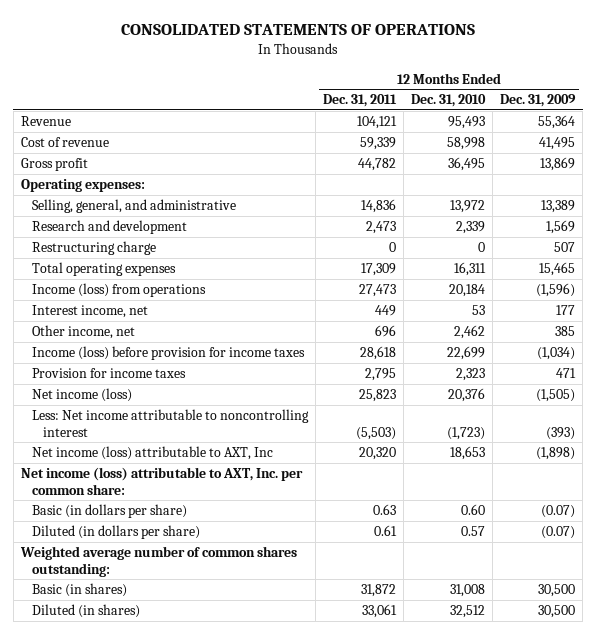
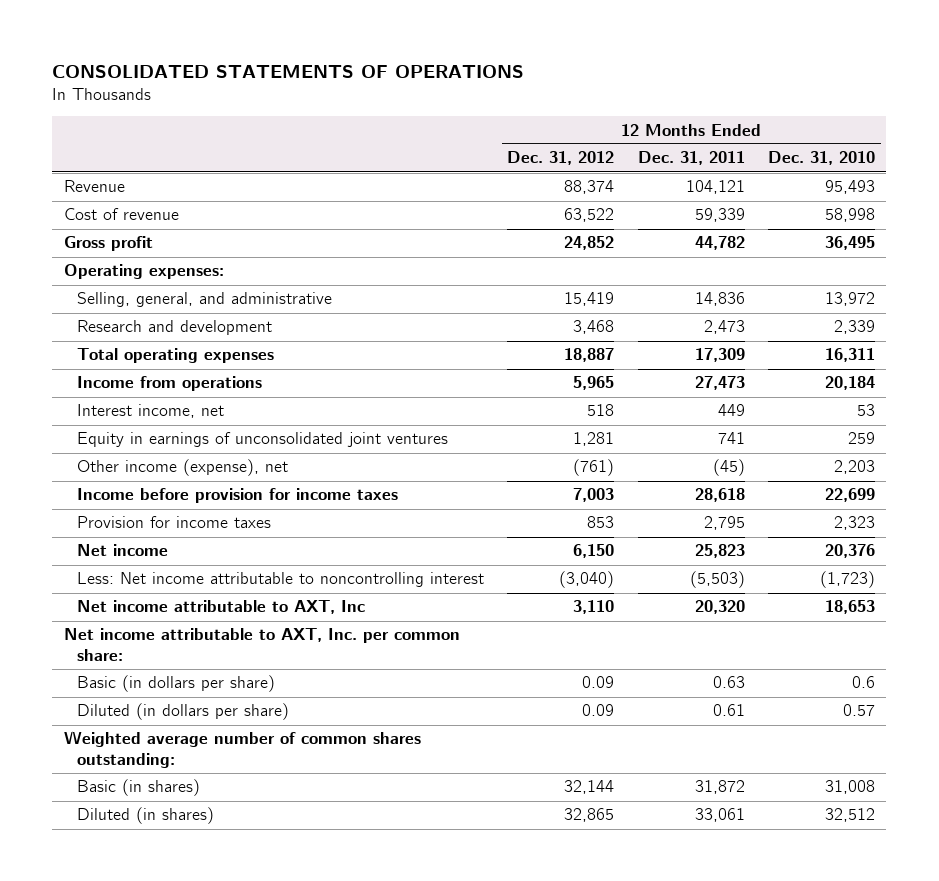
[500,94,577,108] Dec. 31, 2009 -> none
none -> [507,151,615,166] Dec. 31, 2012
[32,241,157,256] Restructuring charge -> none
[32,283,207,298] Income (loss) from operations -> [77,376,263,392] Income from operations
none -> [77,432,449,448] Equity in earnings of unconsolidated joint ventures
[32,325,136,340] Other income, net -> [77,459,289,477] Other income (expense), net
[375,325,397,338] 696 -> [712,459,745,477] (45)
[454,325,486,340] 2,462 -> [833,460,875,475] 2,203
[32,346,306,361] Income (loss) before provision for income taxes -> [77,488,399,504] Income before provision for income taxes
[32,388,133,403] Net income (loss) -> [77,544,169,557] Net income
[32,446,274,461] Net income (loss) attributable to AXT, Inc -> [77,600,366,615] Net income attributable to AXT, Inc
[20,467,303,495] Net income (loss) attributable to AXT, Inc. per common share: -> [63,628,460,661] Net income attributable to AXT, Inc. per common share:
[461,504,486,516] 0.60 -> [851,676,875,689] 0.6

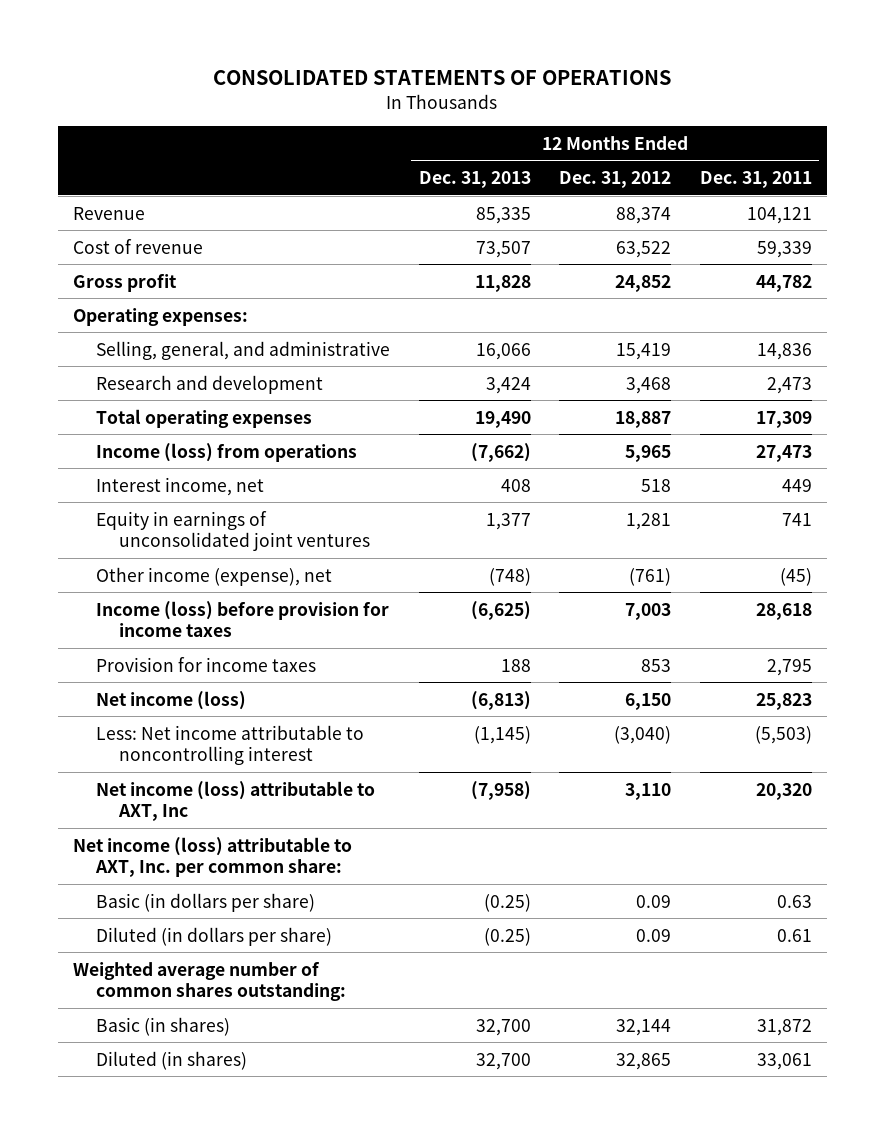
[767,151,875,166] Dec. 31, 2010 -> none
none -> [418,170,531,188] Dec. 31, 2013
[77,376,263,392] Income from operations -> [95,442,357,462] Income (loss) from operations
[77,488,399,504] Income before provision for income taxes -> [95,600,389,638] Income (loss) before provision for income taxes
[77,544,169,557] Net income -> [95,690,246,710] Net income (loss)
[77,600,366,615] Net income attributable to AXT, Inc -> [95,780,375,822] Net income (loss) attributable to AXT, Inc
[63,628,460,661] Net income attributable to AXT, Inc. per common share: -> [72,836,352,878] Net income (loss) attributable to AXT, Inc. per common share:

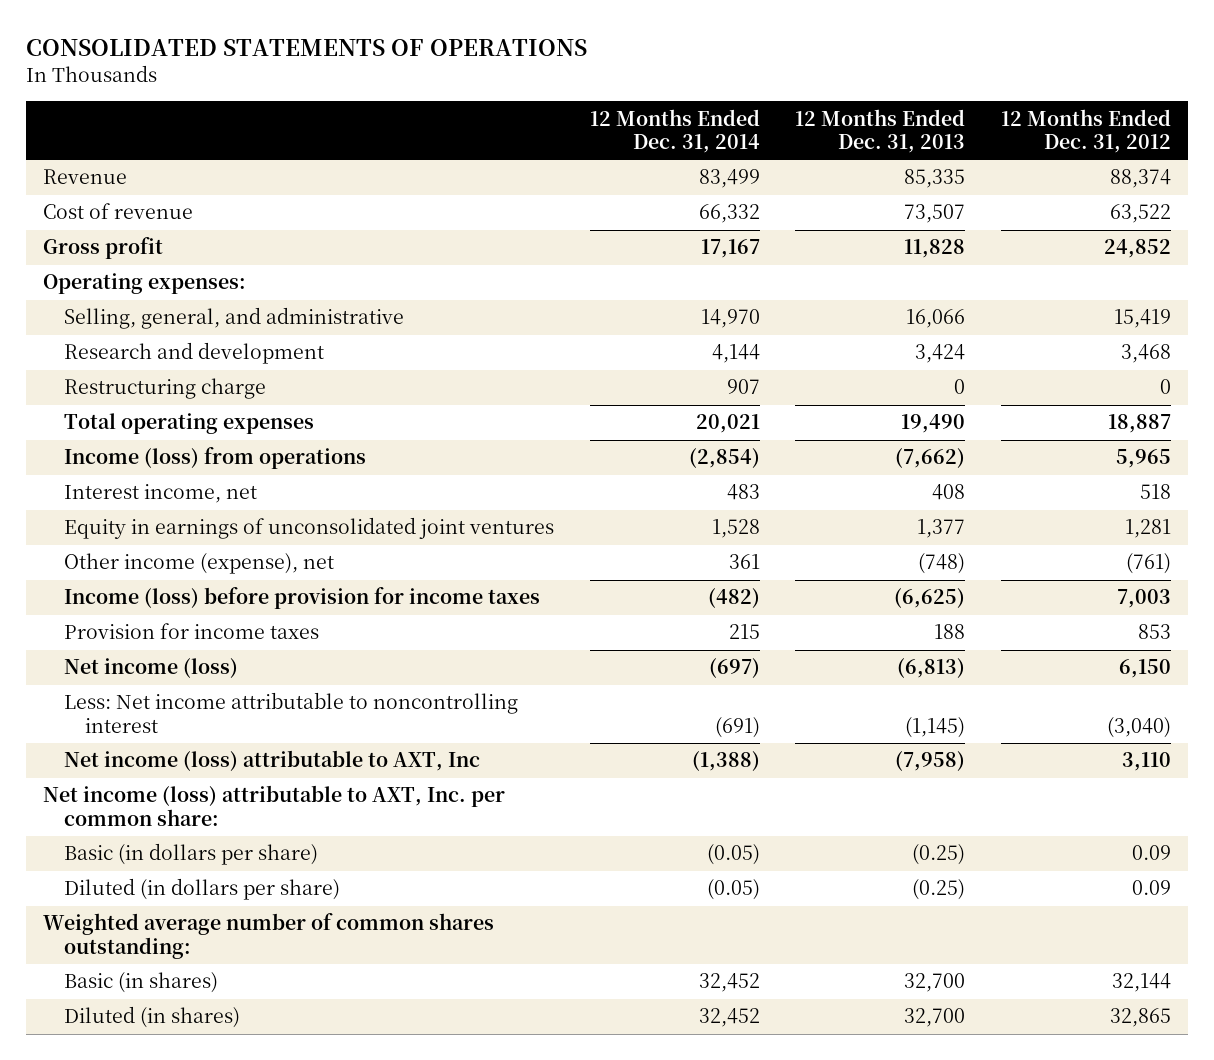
[700,170,813,188] Dec. 31, 2011 -> none
none -> [589,108,760,153] 12 Months Ended Dec. 31, 2014
none -> [64,378,267,400] Restructuring charge

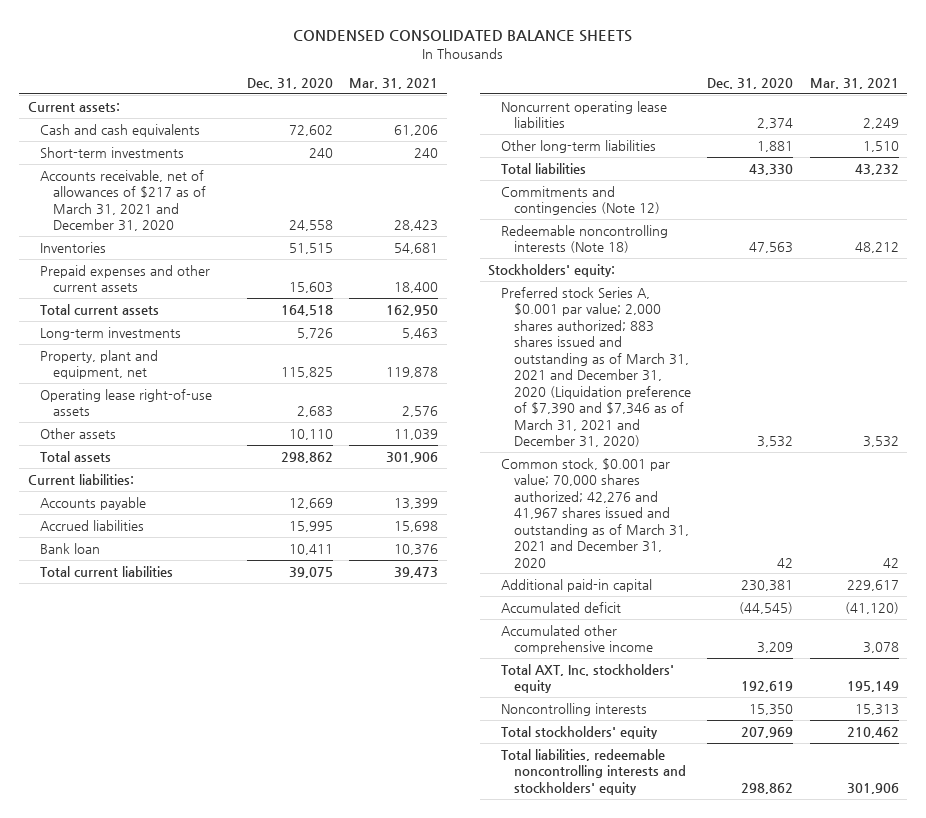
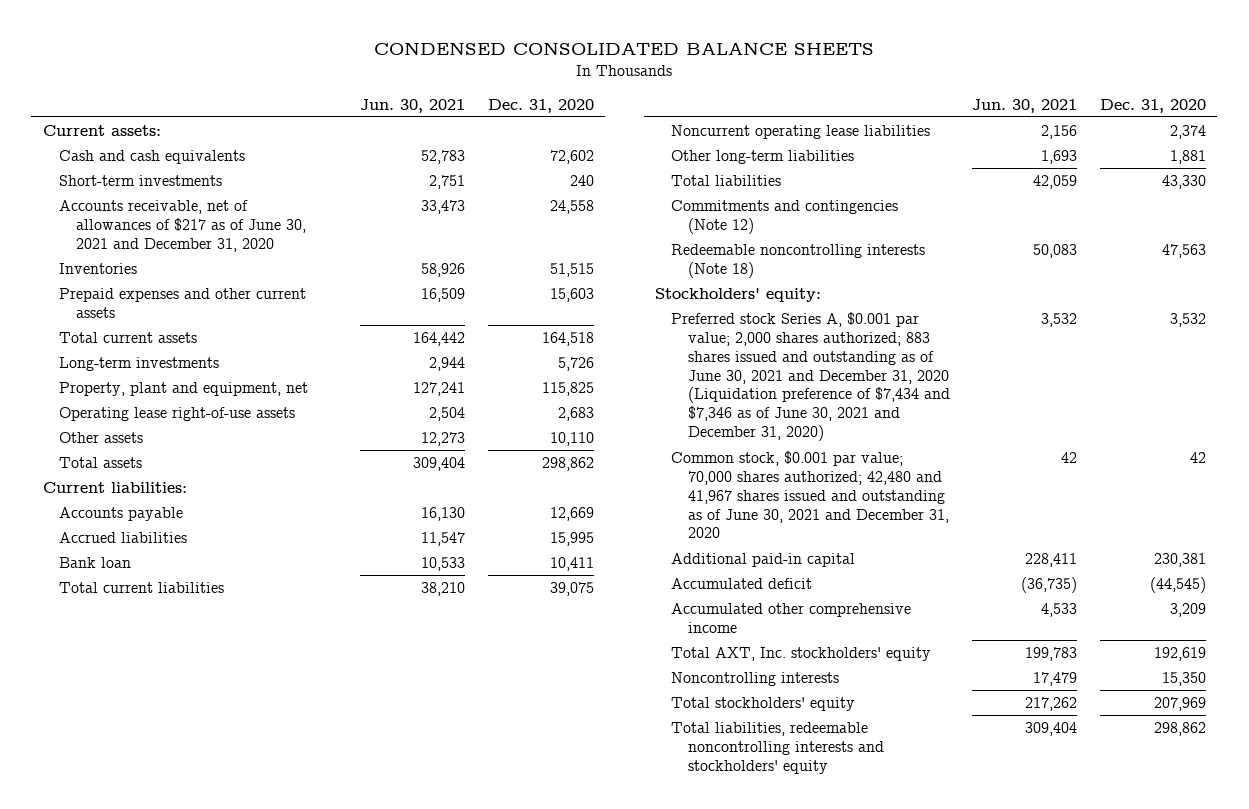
[349,77,439,89] Mar. 31, 2021 -> none
none -> [360,98,466,113] Jun. 30, 2021
[40,169,207,232] Accounts receivable, net of allowances of $217 as of March 31, 2021 and December 31, 2020 -> [59,199,306,252] Accounts receivable, net of allowances of $217 as of June 30, 2021 and December 31, 2020
[500,286,691,448] Preferred stock Series A, $0.001 par value; 2,000 shares authorized; 883 shares issued and outstanding as of March 31, 2021 and December 31, 2020 (Liquidation preference of $7,390 and $7,346 as of March 31, 2021 and December 31, 2020) -> [671,311,951,442] Preferred stock Series A, $0.001 par value; 2,000 shares authorized; 883 shares issued and outstanding as of June 30, 2021 and December 31, 2020 (Liquidation preference of $7,434 and $7,346 as of June 30, 2021 and December 31, 2020)
[500,457,689,568] Common stock, $0.001 par value; 70,000 shares authorized; 42,276 and 41,967 shares issued and outstanding as of March 31, 2021 and December 31, 2020 -> [671,450,950,539] Common stock, $0.001 par value; 70,000 shares authorized; 42,480 and 41,967 shares issued and outstanding as of June 30, 2021 and December 31, 2020

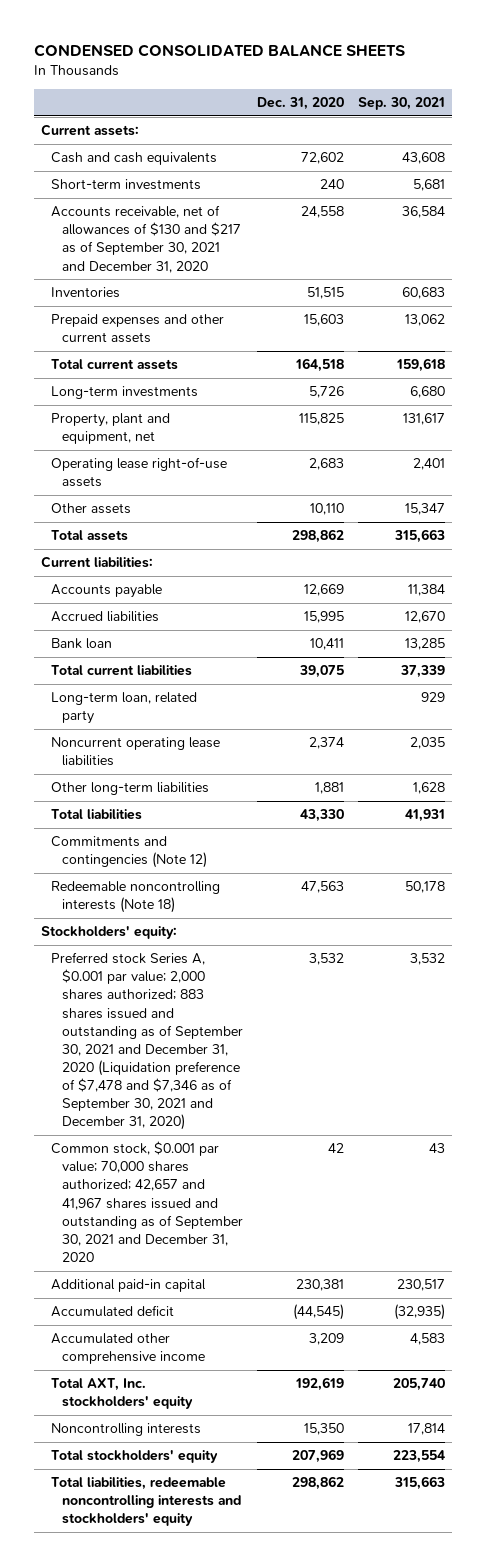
[360,98,466,113] Jun. 30, 2021 -> none
none -> [357,96,445,110] Sep. 30, 2021
[59,199,306,252] Accounts receivable, net of allowances of $217 as of June 30, 2021 and December 31, 2020 -> [51,205,241,273] Accounts receivable, net of allowances of $130 and $217 as of September 30, 2021 and December 31, 2020
none -> [51,692,198,725] Long-term loan, related party
[671,311,951,442] Preferred stock Series A, $0.001 par value; 2,000 shares authorized; 883 shares issued and outstanding as of June 30, 2021 and December 31, 2020 (Liquidation preference of $7,434 and $7,346 as of June 30, 2021 and December 31, 2020) -> [51,952,243,1131] Preferred stock Series A, $0.001 par value; 2,000 shares authorized; 883 shares issued and outstanding as of September 30, 2021 and December 31, 2020 (Liquidation preference of $7,478 and $7,346 as of September 30, 2021 and December 31, 2020)
[671,450,950,539] Common stock, $0.001 par value; 70,000 shares authorized; 42,480 and 41,967 shares issued and outstanding as of June 30, 2021 and December 31, 2020 -> [51,1141,243,1262] Common stock, $0.001 par value; 70,000 shares authorized; 42,657 and 41,967 shares issued and outstanding as of September 30, 2021 and December 31, 2020

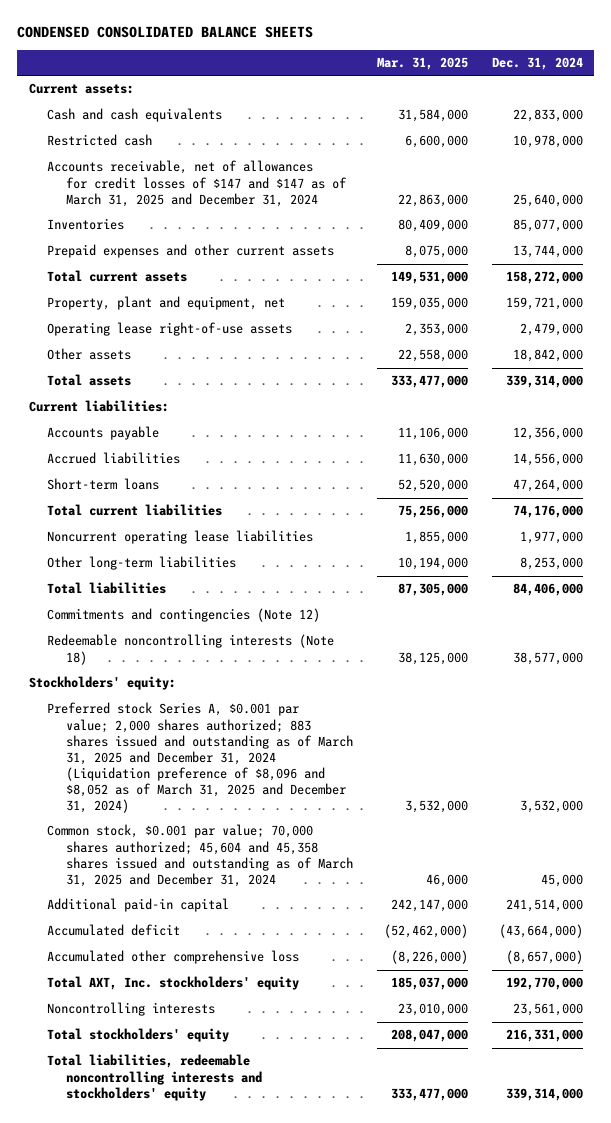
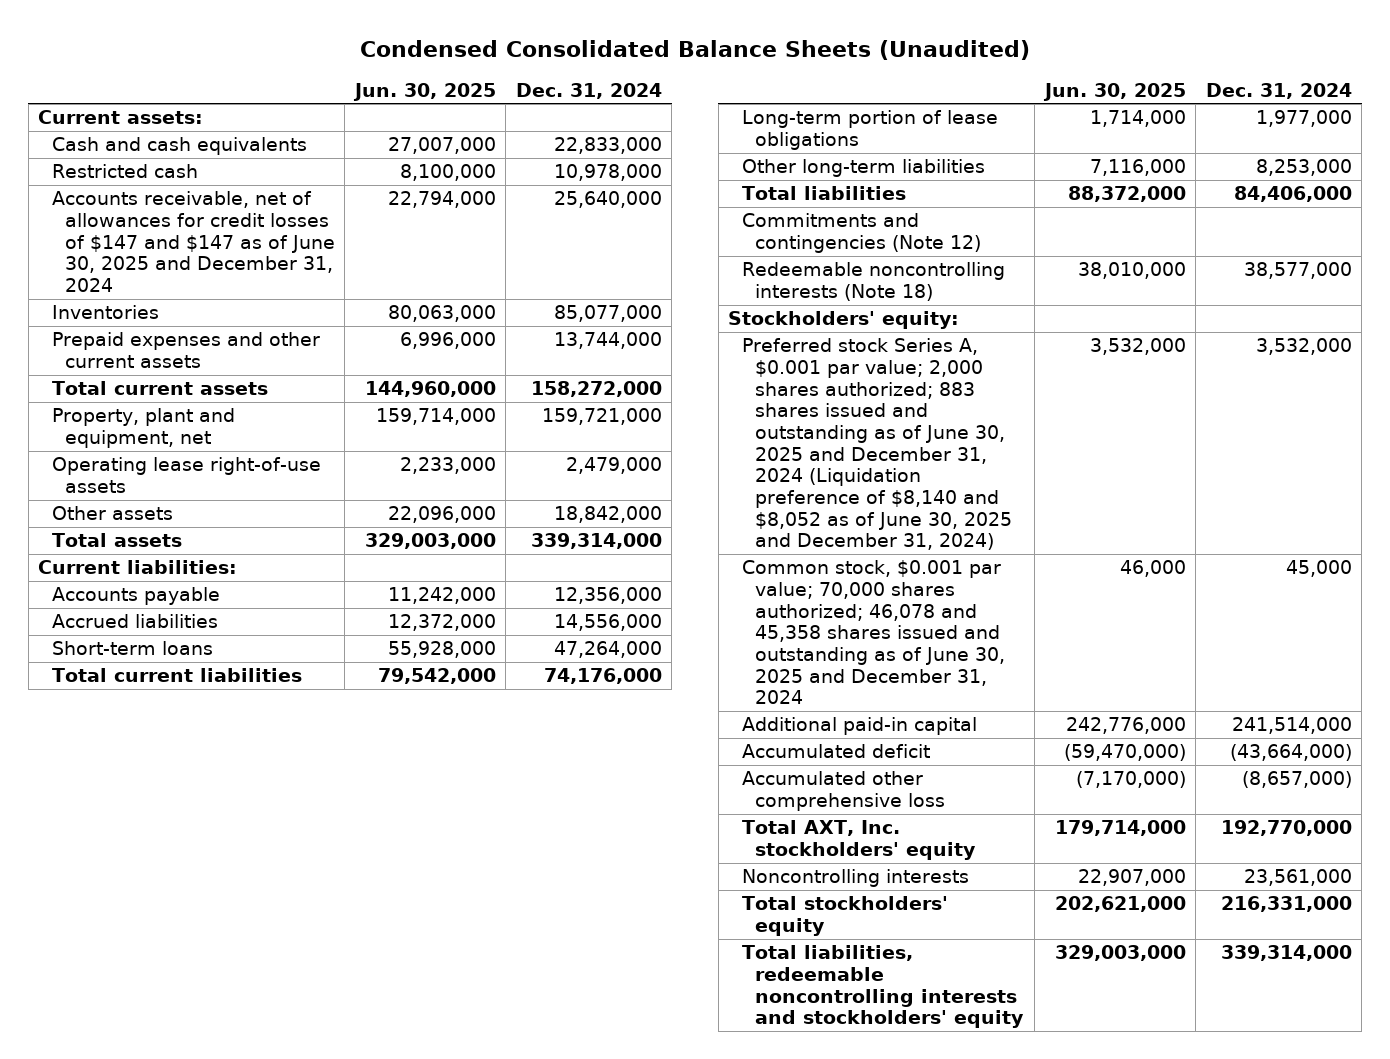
[16,25,313,38] CONDENSED CONSOLIDATED BALANCE SHEETS -> [360,40,1031,61] Condensed Consolidated Balance Sheets (Unaudited)
[376,56,468,70] Mar. 31, 2025 -> none
none -> [352,82,496,101] Jun. 30, 2025
[47,160,348,207] Accounts receivable, net of allowances for credit losses of $147 and $147 as of March 31, 2025 and December 31, 2024 -> [51,191,335,293] Accounts receivable, net of allowances for credit losses of $147 and $147 as of June 30, 2025 and December 31, 2024
[47,530,314,545] Noncurrent operating lease liabilities -> [741,110,998,151] Long-term portion of lease obligations
[47,702,354,813] Preferred stock Series A, $0.001 par value; 2,000 shares authorized; 883 shares issued and outstanding as of March 31, 2025 and December 31, 2024 (Liquidation preference of $8,096 and $8,052 as of March 31, 2025 and December 31, 2024) -> [741,338,1013,551] Preferred stock Series A, $0.001 par value; 2,000 shares authorized; 883 shares issued and outstanding as of June 30, 2025 and December 31, 2024 (Liquidation preference of $8,140 and $8,052 as of June 30, 2025 and December 31, 2024)
[47,824,354,887] Common stock, $0.001 par value; 70,000 shares authorized; 45,604 and 45,358 shares issued and outstanding as of March 31, 2025 and December 31, 2024 -> [741,560,1006,705] Common stock, $0.001 par value; 70,000 shares authorized; 46,078 and 45,358 shares issued and outstanding as of June 30, 2025 and December 31, 2024

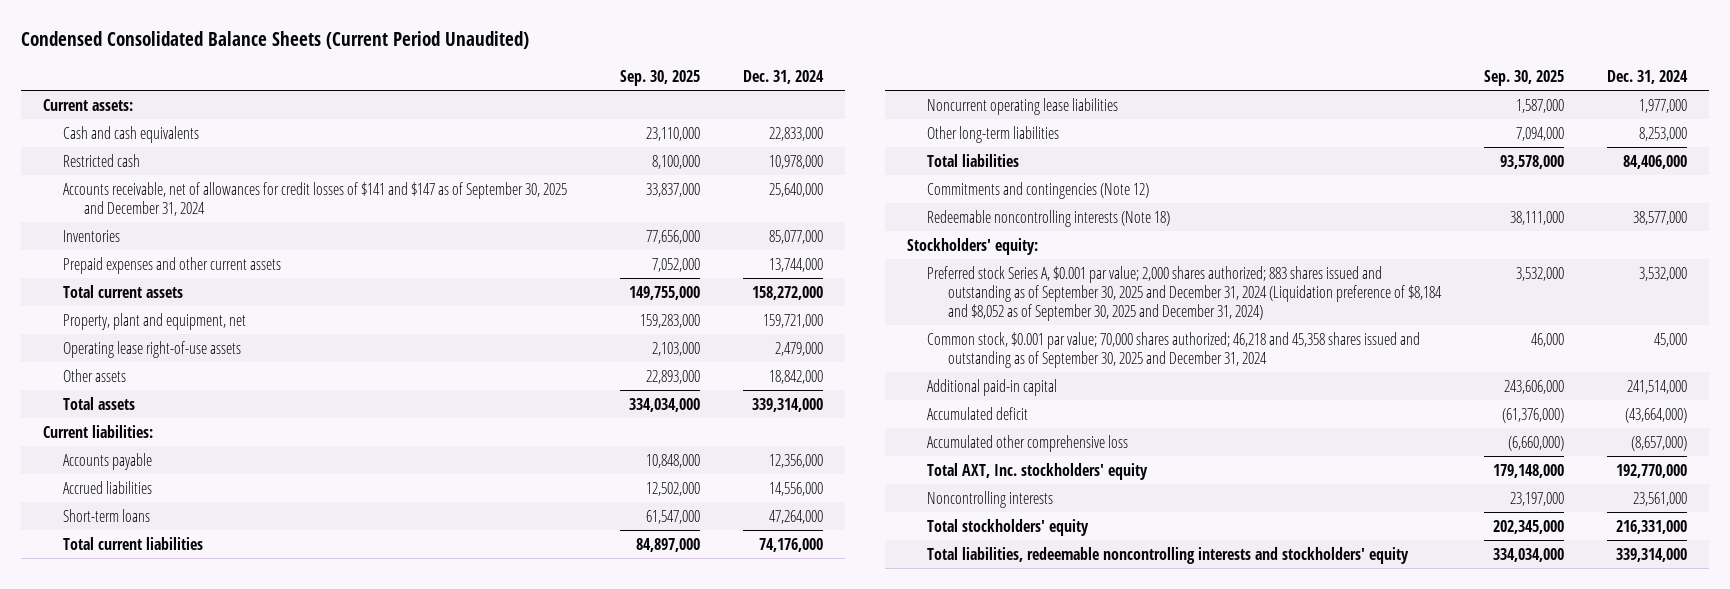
[360,40,1031,61] Condensed Consolidated Balance Sheets (Unaudited) -> [21,31,530,50] Condensed Consolidated Balance Sheets (Current Period Unaudited)
[352,82,496,101] Jun. 30, 2025 -> none
none -> [619,70,700,87] Sep. 30, 2025
[51,191,335,293] Accounts receivable, net of allowances for credit losses of $147 and $147 as of June 30, 2025 and December 31, 2024 -> [63,181,568,216] Accounts receivable, net of allowances for credit losses of $141 and $147 as of September 30, 2025 and December 31, 2024
[741,110,998,151] Long-term portion of lease obligations -> [927,97,1119,115] Noncurrent operating lease liabilities
[741,338,1013,551] Preferred stock Series A, $0.001 par value; 2,000 shares authorized; 883 shares issued and outstanding as of June 30, 2025 and December 31, 2024 (Liquidation preference of $8,140 and $8,052 as of June 30, 2025 and December 31, 2024) -> [927,265,1442,321] Preferred stock Series A, $0.001 par value; 2,000 shares authorized; 883 shares issued and outstanding as of September 30, 2025 and December 31, 2024 (Liquidation preference of $8,184 and $8,052 as of September 30, 2025 and December 31, 2024)
[741,560,1006,705] Common stock, $0.001 par value; 70,000 shares authorized; 46,078 and 45,358 shares issued and outstanding as of June 30, 2025 and December 31, 2024 -> [927,331,1421,368] Common stock, $0.001 par value; 70,000 shares authorized; 46,218 and 45,358 shares issued and outstanding as of September 30, 2025 and December 31, 2024

